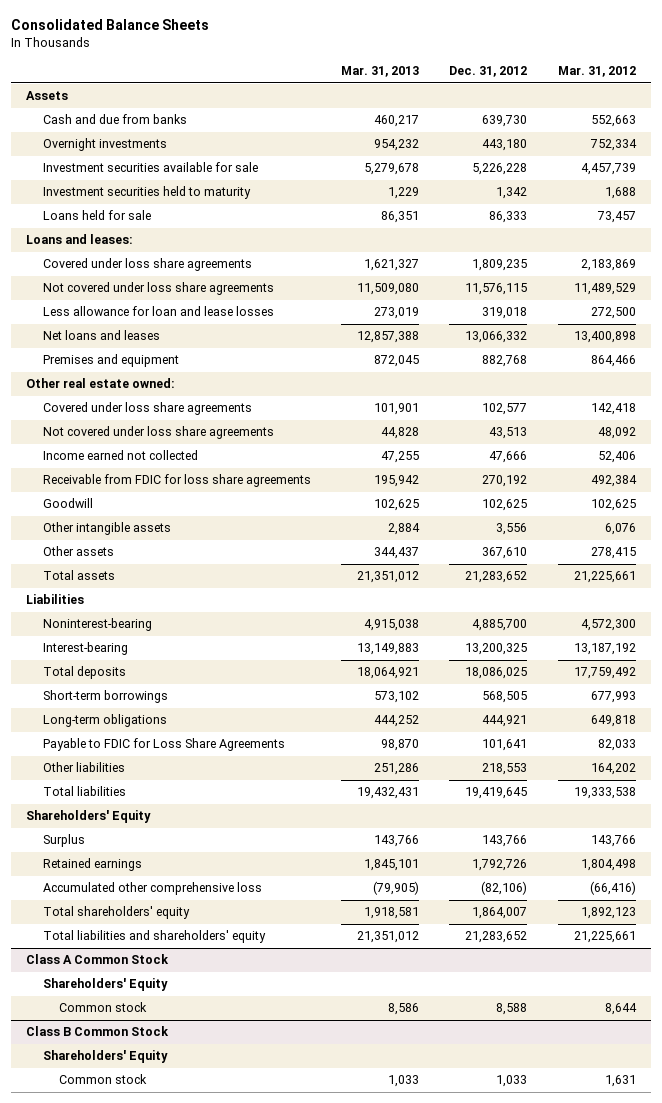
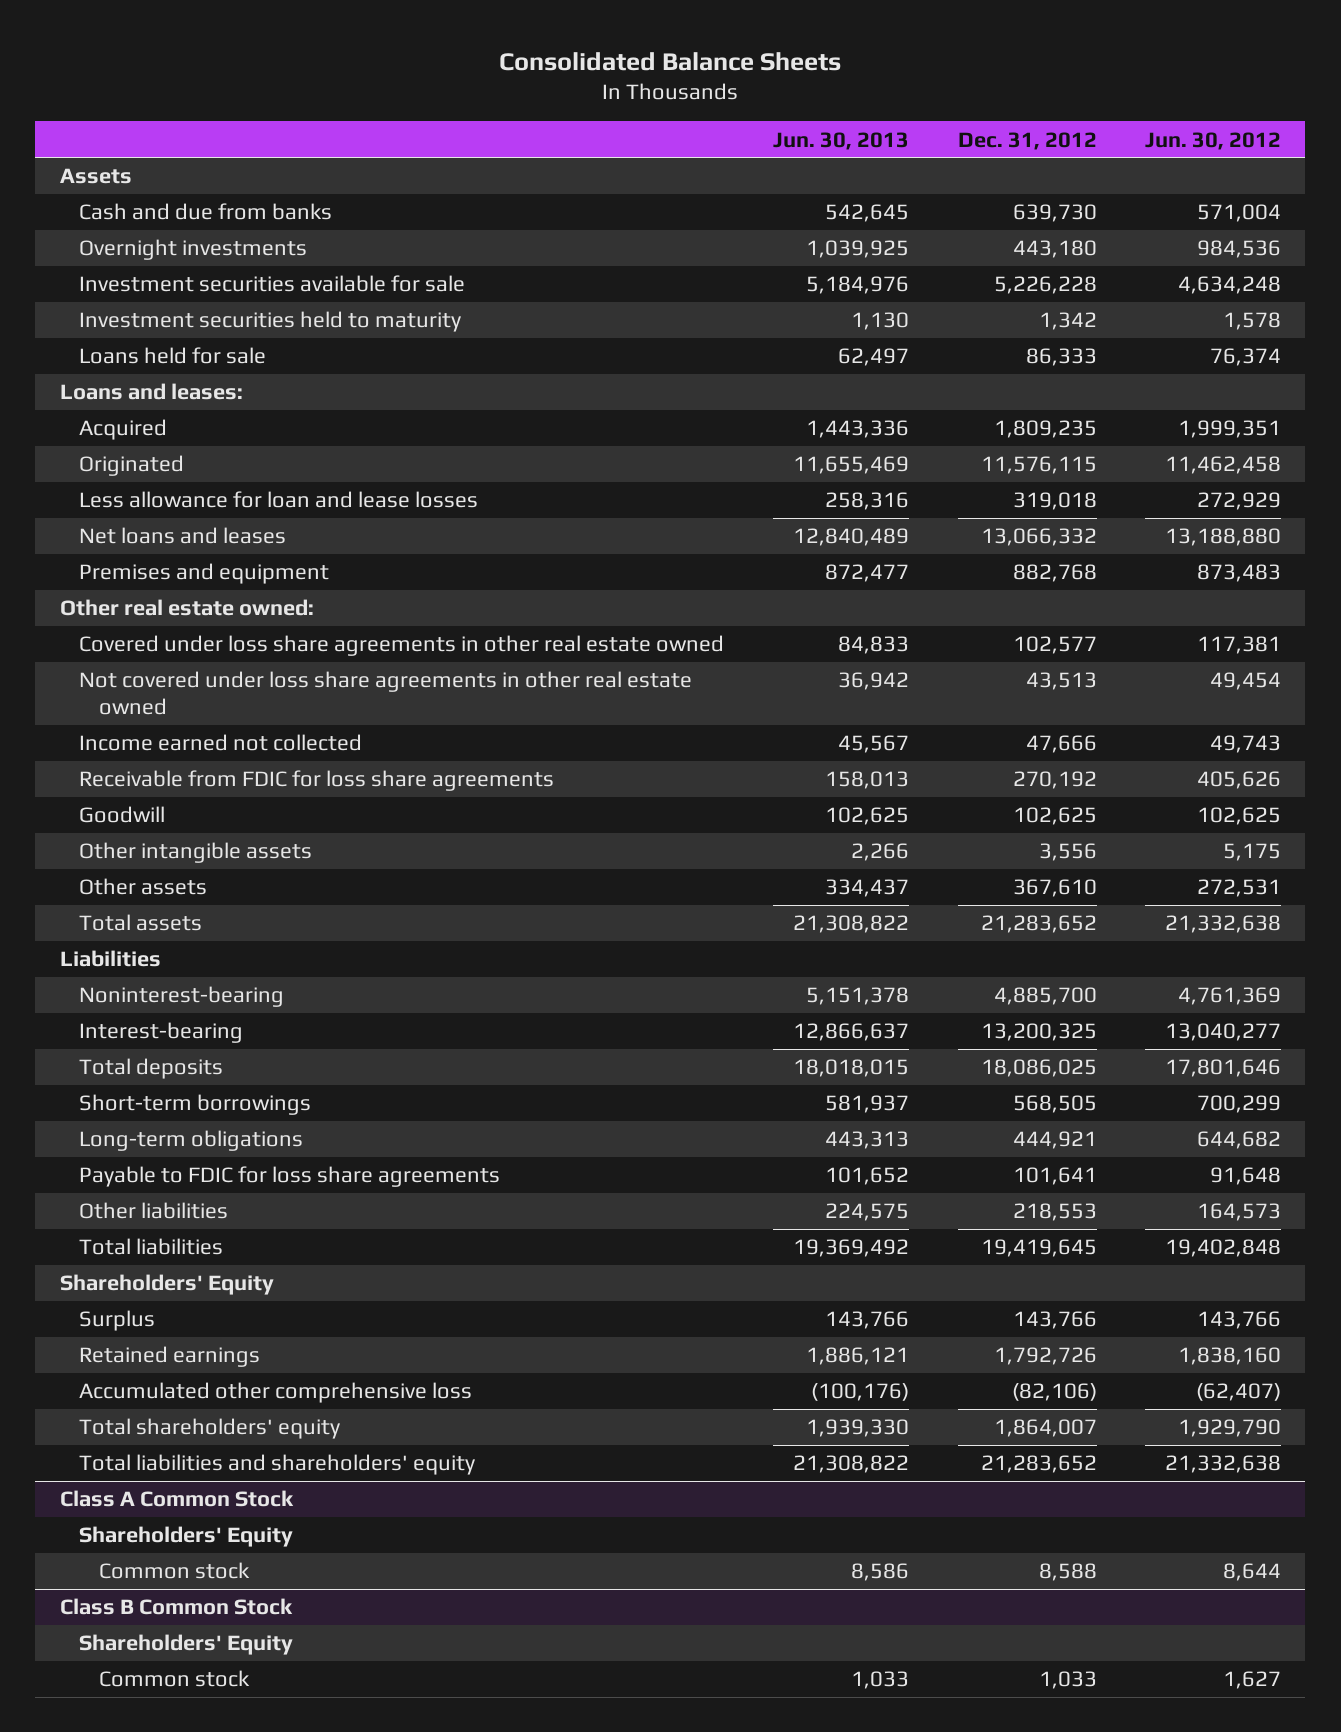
[340,66,419,78] Mar. 31, 2013 -> none
[557,66,636,78] Mar. 31, 2012 -> none
none -> [773,131,910,150] Jun. 30, 2013
none -> [1145,131,1282,150] Jun. 30, 2012
[42,258,252,272] Covered under loss share agreements -> [79,419,168,441] Acquired
[42,282,274,296] Not covered under loss share agreements -> [79,455,185,477] Originated
[42,402,252,416] Covered under loss share agreements -> [79,635,725,657] Covered under loss share agreements in other real estate owned
[42,426,274,440] Not covered under loss share agreements -> [79,671,693,716] Not covered under loss share agreements in other real estate owned
[42,738,285,752] Payable to FDIC for Loss Share Agreements -> [79,1166,501,1188] Payable to FDIC for loss share agreements

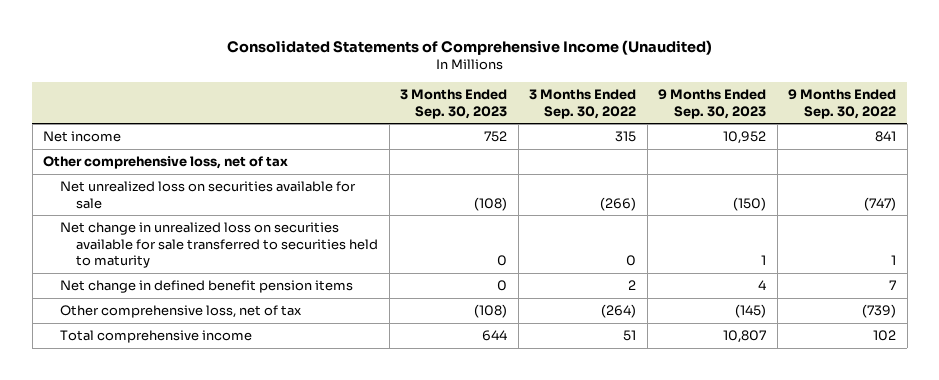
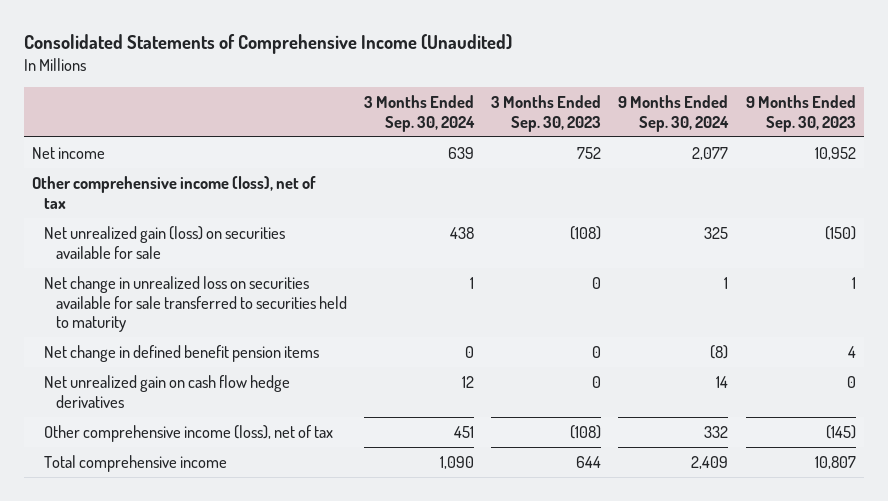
[529,88,637,119] 3 Months Ended Sep. 30, 2022 -> none
[788,88,897,119] 9 Months Ended Sep. 30, 2022 -> none
none -> [363,95,475,132] 3 Months Ended Sep. 30, 2024
none -> [618,95,730,132] 9 Months Ended Sep. 30, 2024
[43,156,289,170] Other comprehensive loss, net of tax -> [32,175,317,209] Other comprehensive income (loss), net of tax
[59,181,356,209] Net unrealized loss on securities available for sale -> [43,225,285,259] Net unrealized gain (loss) on securities available for sale
none -> [43,374,290,408] Net unrealized gain on cash flow hedge derivatives
[59,305,302,319] Other comprehensive loss, net of tax -> [43,424,333,442] Other comprehensive income (loss), net of tax

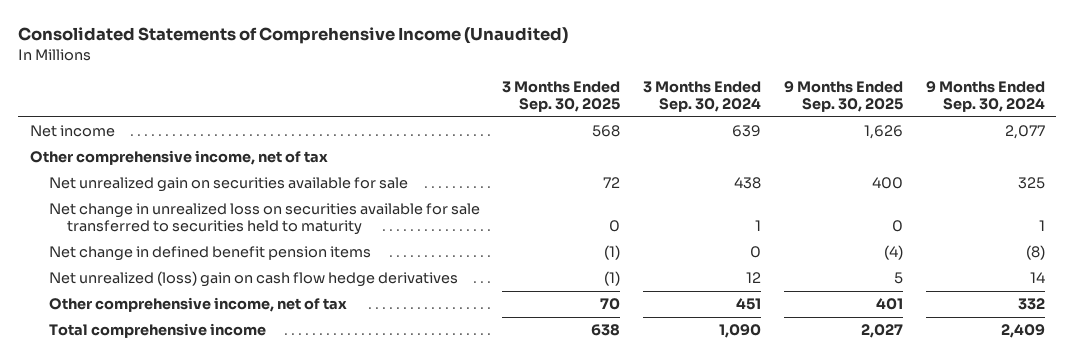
[491,95,602,132] 3 Months Ended Sep. 30, 2023 -> none
[745,95,856,132] 9 Months Ended Sep. 30, 2023 -> none
none -> [502,81,621,113] 3 Months Ended Sep. 30, 2025
none -> [783,81,903,113] 9 Months Ended Sep. 30, 2025
[32,175,317,209] Other comprehensive income (loss), net of tax -> [29,150,328,166] Other comprehensive income, net of tax
[43,225,285,259] Net unrealized gain (loss) on securities available for sale -> [48,177,408,193] Net unrealized gain on securities available for sale
[43,374,290,408] Net unrealized gain on cash flow hedge derivatives -> [48,271,458,288] Net unrealized (loss) gain on cash flow hedge derivatives
[43,424,333,442] Other comprehensive income (loss), net of tax -> [48,297,347,313] Other comprehensive income, net of tax

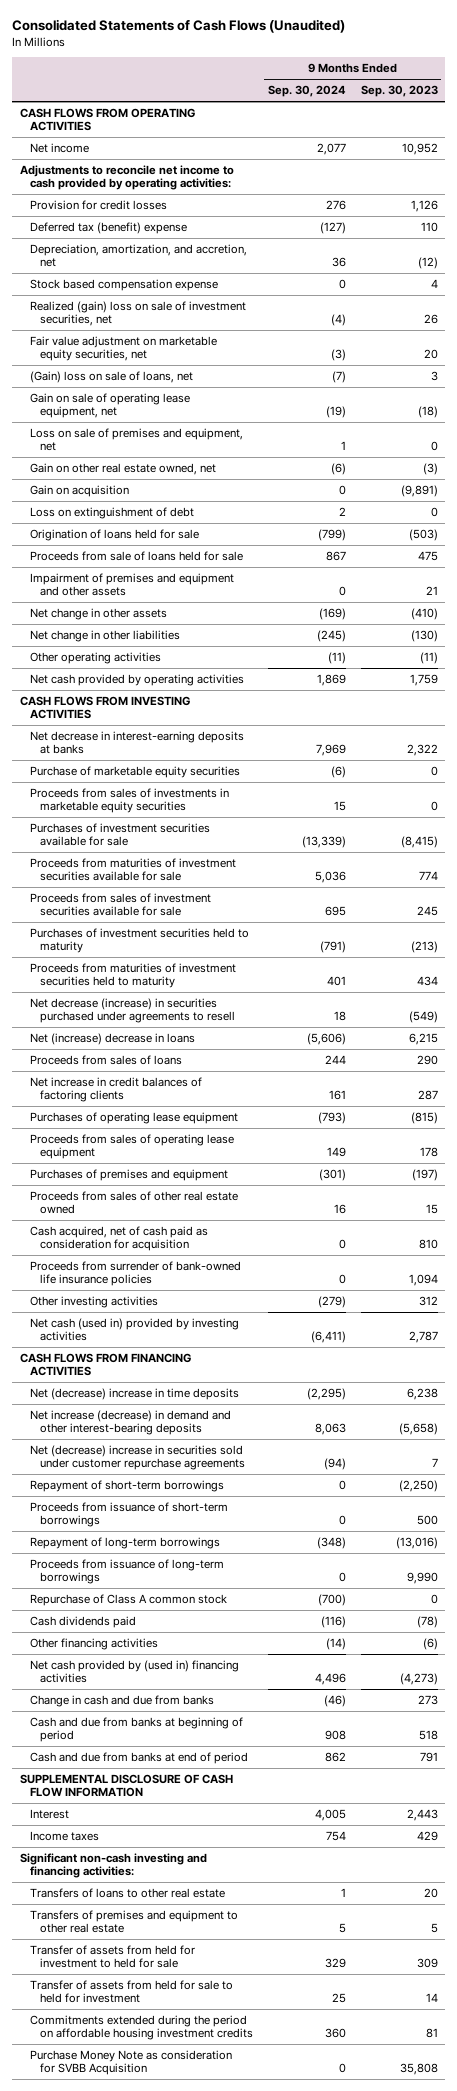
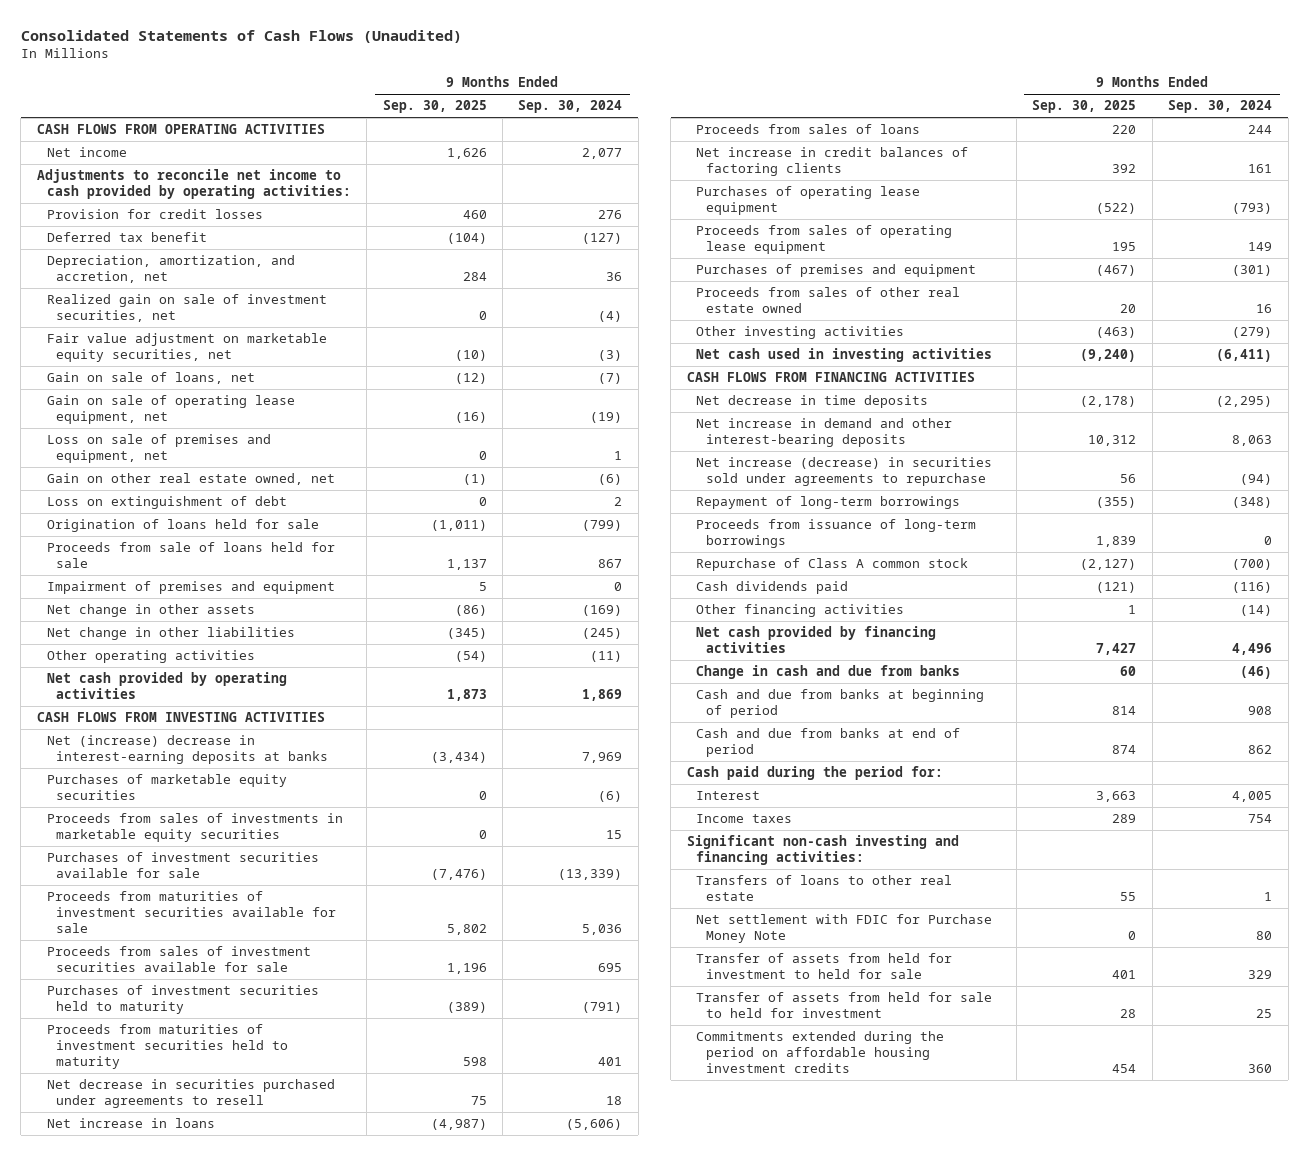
[360,85,438,98] Sep. 30, 2023 -> none
none -> [382,100,487,114] Sep. 30, 2025
[29,222,187,235] Deferred tax (benefit) expense -> [46,232,207,243] Deferred tax benefit
[29,279,218,292] Stock based compensation expense -> none
[29,301,246,327] Realized (gain) loss on sale of investment securities, net -> [46,294,327,323] Realized gain on sale of investment securities, net
[29,371,193,384] (Gain) loss on sale of loans, net -> [46,372,255,385] Gain on sale of loans, net
[29,485,129,498] Gain on acquisition -> none
[29,573,234,597] Impairment of premises and equipment and other assets -> [46,581,335,595] Impairment of premises and equipment
[29,731,244,755] Net decrease in interest-earning deposits at banks -> [46,735,329,765] Net (increase) decrease in interest-earning deposits at banks
[29,766,240,779] Purchase of marketable equity securities -> [46,774,287,801] Purchases of marketable equity securities
[29,998,236,1024] Net decrease (increase) in securities purchased under agreements to resell -> [46,1079,335,1109] Net decrease in securities purchased under agreements to resell
[29,1033,195,1046] Net (increase) decrease in loans -> [46,1118,215,1129] Net increase in loans
[29,1226,208,1252] Cash acquired, net of cash paid as consideration for acquisition -> none
[29,1261,241,1287] Proceeds from surrender of bank-owned life insurance policies -> none
[29,1318,239,1342] Net cash (used in) provided by investing activities -> [696,348,993,363] Net cash used in investing activities
[29,1480,224,1493] Repayment of short-term borrowings -> none
[29,1502,228,1528] Proceeds from issuance of short-term borrowings -> none
[29,1388,239,1401] Net (decrease) increase in time deposits -> [696,395,929,409] Net decrease in time deposits
[29,1410,231,1436] Net increase (decrease) in demand and other interest-bearing deposits -> [696,418,953,448] Net increase in demand and other interest-bearing deposits
[29,1445,246,1471] Net (decrease) increase in securities sold under customer repurchase agreements -> [696,457,993,487] Net increase (decrease) in securities sold under agreements to repurchase
[29,1660,239,1684] Net cash provided by (used in) financing activities -> [696,626,937,654] Net cash provided by financing activities
[19,1774,233,1798] SUPPLEMENTAL DISCLOSURE OF CASH FLOW INFORMATION -> none
none -> [686,766,943,781] Cash paid during the period for:
[29,1910,238,1934] Transfers of premises and equipment to other real estate -> none
none -> [696,914,993,944] Net settlement with FDIC for Purchase Money Note
[29,2050,232,2076] Purchase Money Note as consideration for SVBB Acquisition -> none

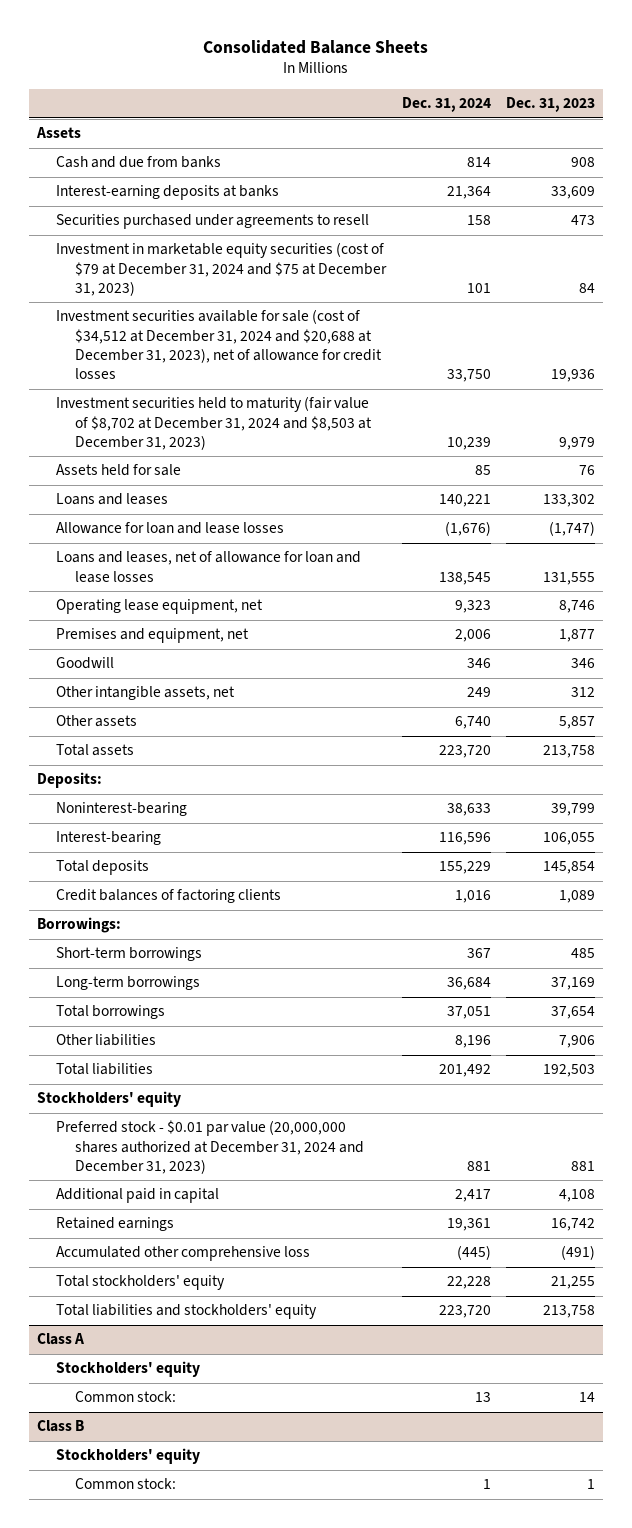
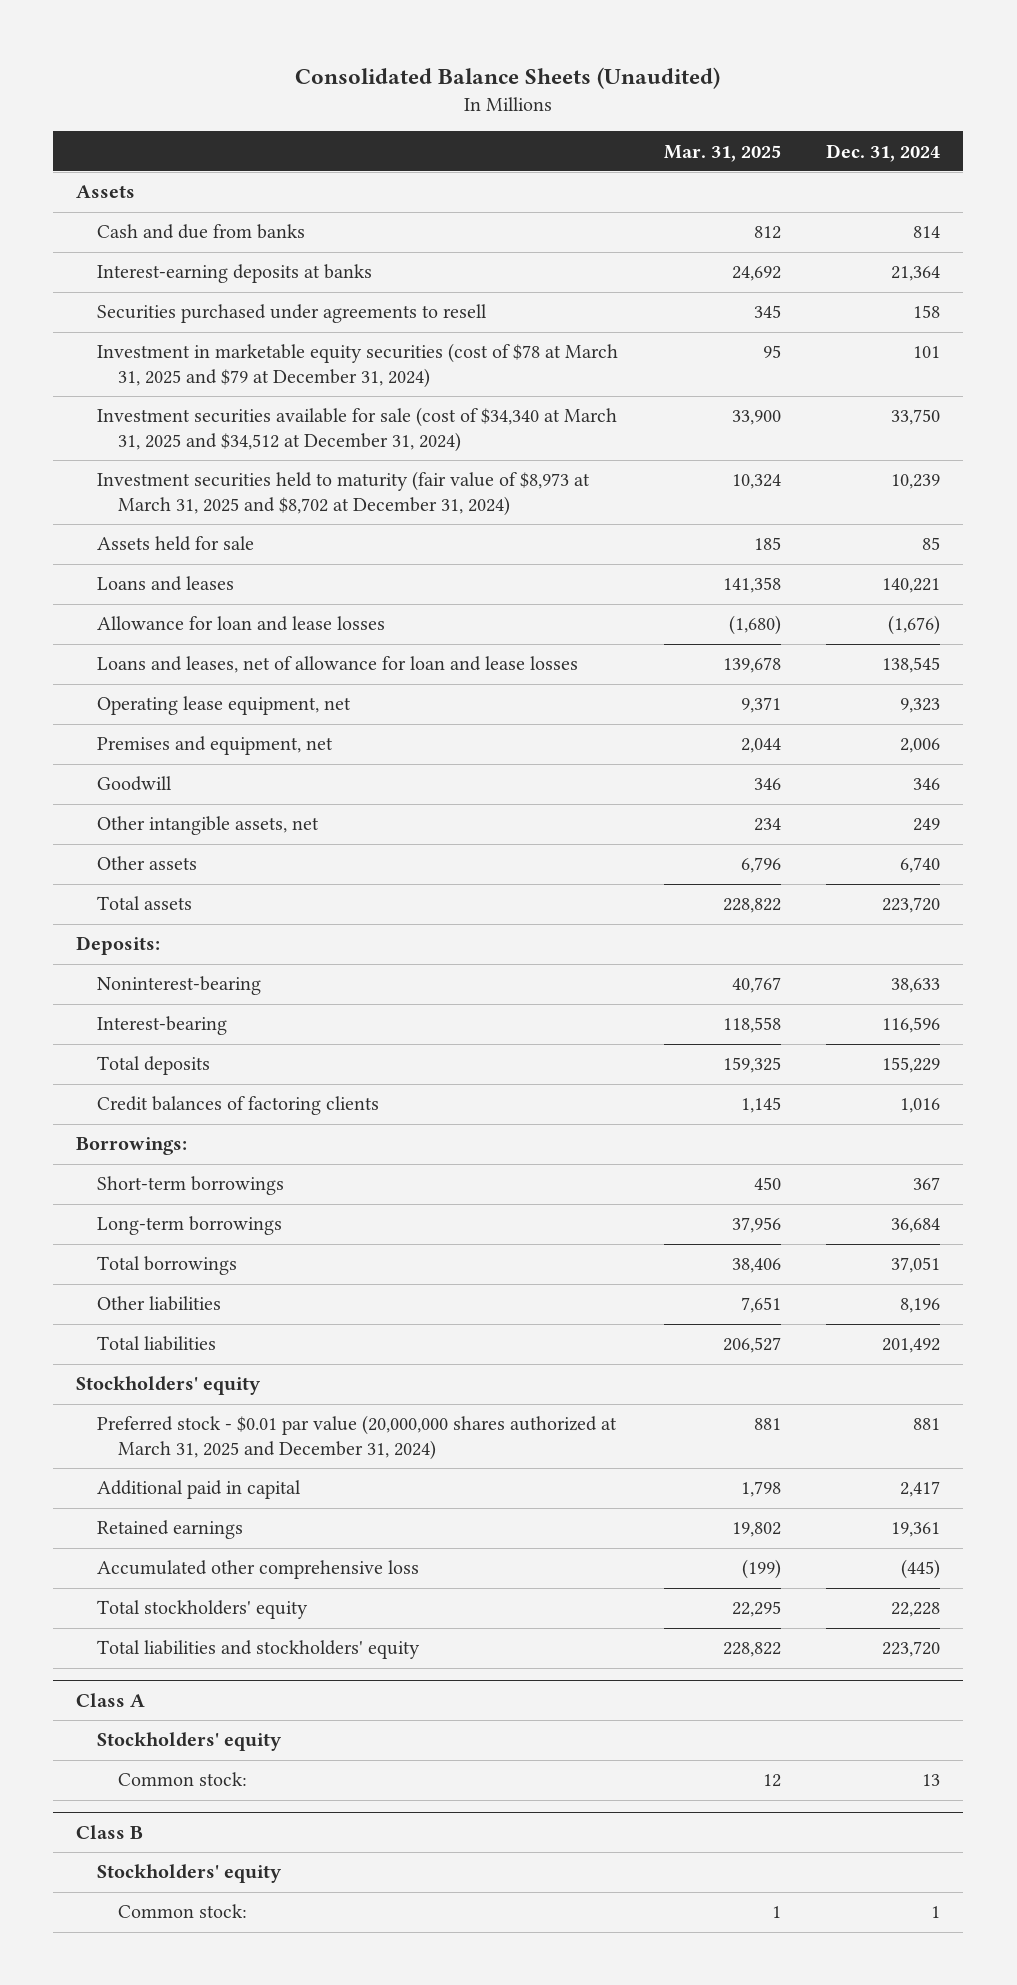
[202,39,428,54] Consolidated Balance Sheets -> [295,67,721,90] Consolidated Balance Sheets (Unaudited)
[506,97,596,113] Dec. 31, 2023 -> none
none -> [663,144,781,162] Mar. 31, 2025
[55,242,388,297] Investment in marketable equity securities (cost of $79 at December 31, 2024 and $75 at December 31, 2023) -> [97,343,619,389] Investment in marketable equity securities (cost of $78 at March 31, 2025 and $79 at December 31, 2024)
[55,309,383,380] Investment securities available for sale (cost of $34,512 at December 31, 2024 and $20,688 at December 31, 2023), net of allowance for credit losses -> [97,407,618,453] Investment securities available for sale (cost of $34,340 at March 31, 2025 and $34,512 at December 31, 2024)
[55,396,373,451] Investment securities held to maturity (fair value of $8,702 at December 31, 2024 and $8,503 at December 31, 2023) -> [97,471,591,517] Investment securities held to maturity (fair value of $8,973 at March 31, 2025 and $8,702 at December 31, 2024)
[55,1120,365,1175] Preferred stock - $0.01 par value (20,000,000 shares authorized at December 31, 2024 and December 31, 2023) -> [97,1415,618,1461] Preferred stock - $0.01 par value (20,000,000 shares authorized at March 31, 2025 and December 31, 2024)

